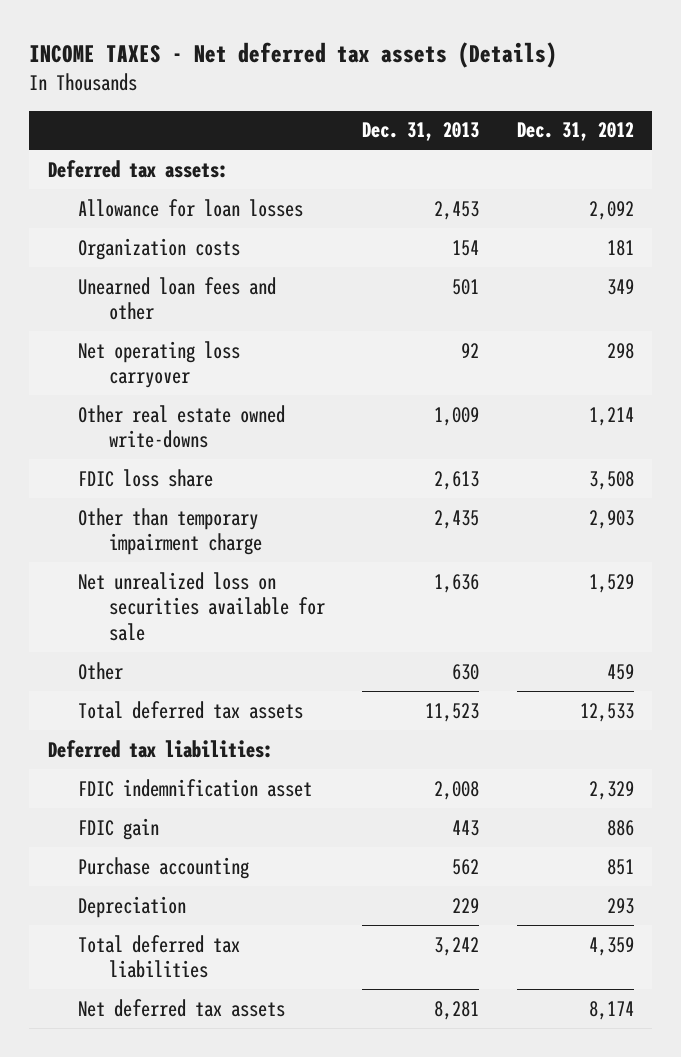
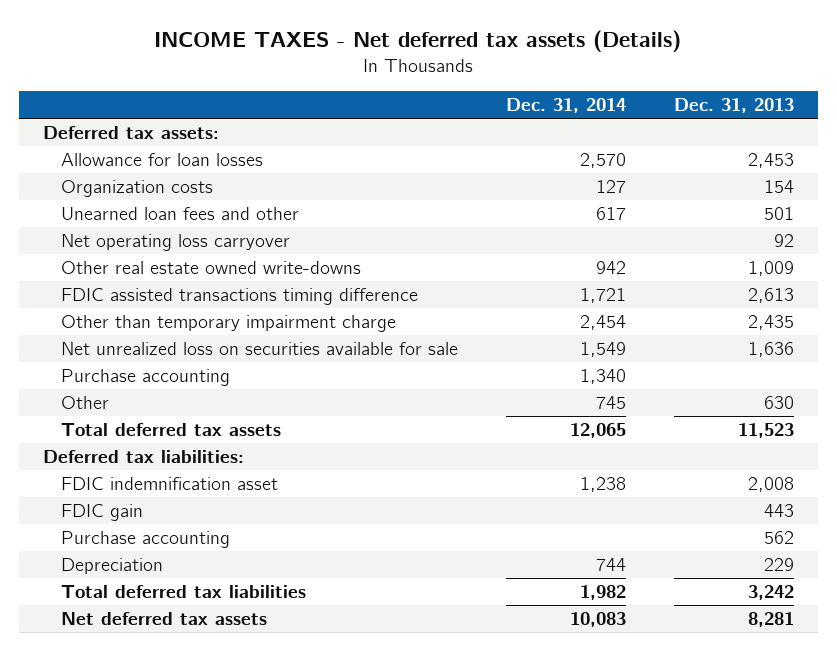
[516,122,634,142] Dec. 31, 2012 -> none
none -> [505,98,626,114] Dec. 31, 2014
[78,468,214,487] FDIC loss share -> [60,288,418,306] FDIC assisted transactions timing difference
none -> [60,369,230,387] Purchase accounting

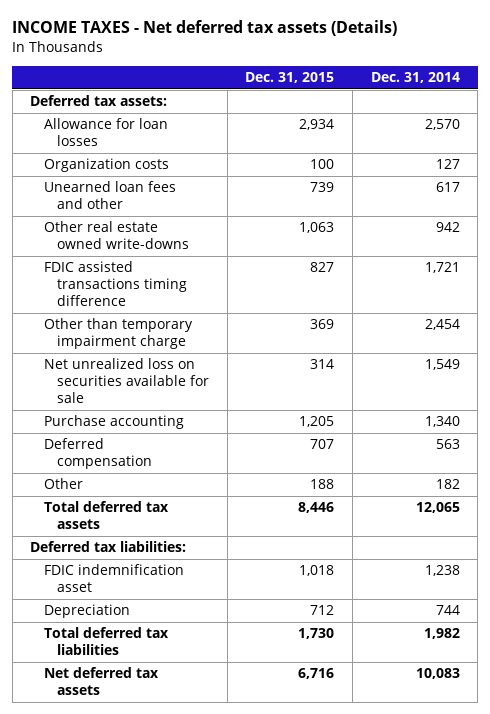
[674,98,795,114] Dec. 31, 2013 -> none
none -> [245,72,335,84] Dec. 31, 2015
[60,234,290,252] Net operating loss carryover -> none
none -> [43,438,152,470] Deferred compensation
[595,396,626,410] 745 -> [435,479,460,490] 182
[60,504,143,522] FDIC gain -> none
[60,531,230,549] Purchase accounting -> none

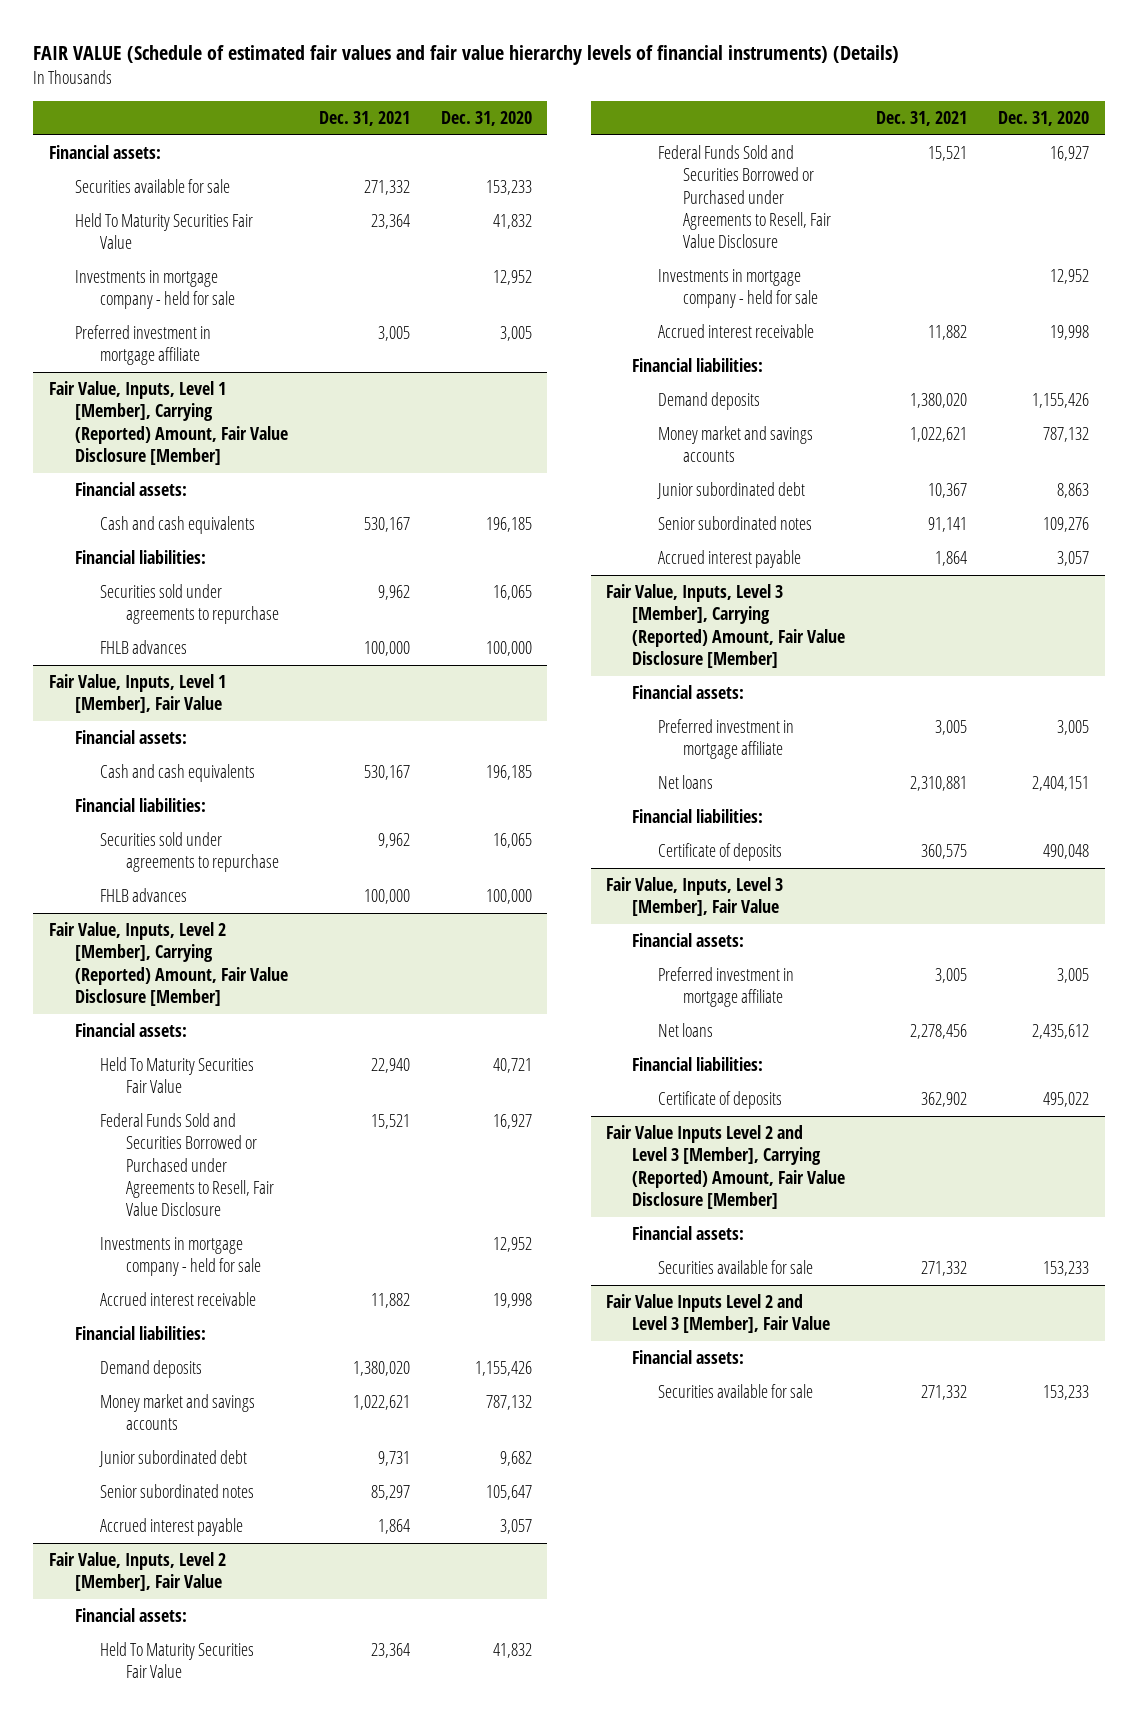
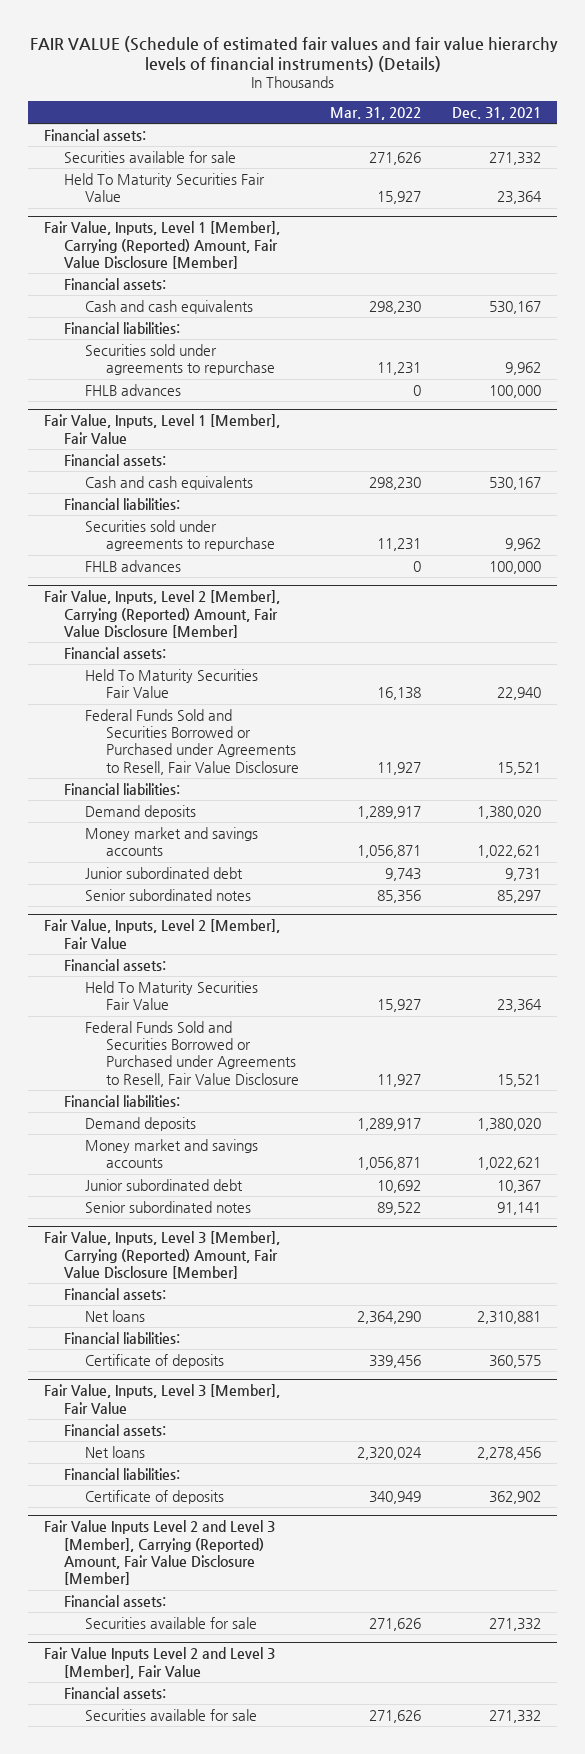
[440,111,532,127] Dec. 31, 2020 -> none
none -> [330,106,422,120] Mar. 31, 2022
[74,269,236,310] Investments in mortgage company - held for sale -> none
[74,324,211,366] Preferred investment in mortgage affiliate -> none
[100,1236,261,1277] Investments in mortgage company - held for sale -> none
[100,1291,257,1306] Accrued interest receivable -> none
[100,1517,244,1536] Accrued interest payable -> none
[657,268,819,309] Investments in mortgage company - held for sale -> none
[657,323,814,338] Accrued interest receivable -> none
[657,549,801,568] Accrued interest payable -> none
[657,718,794,760] Preferred investment in mortgage affiliate -> none
[657,966,794,1008] Preferred investment in mortgage affiliate -> none

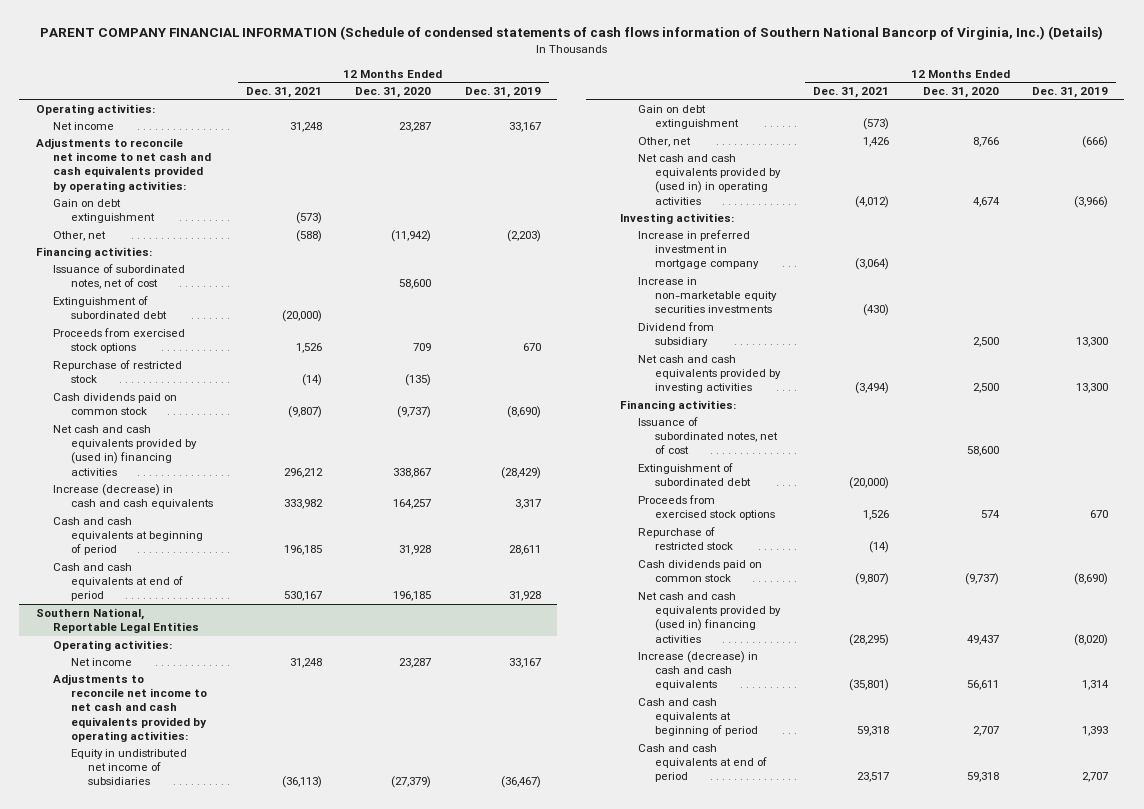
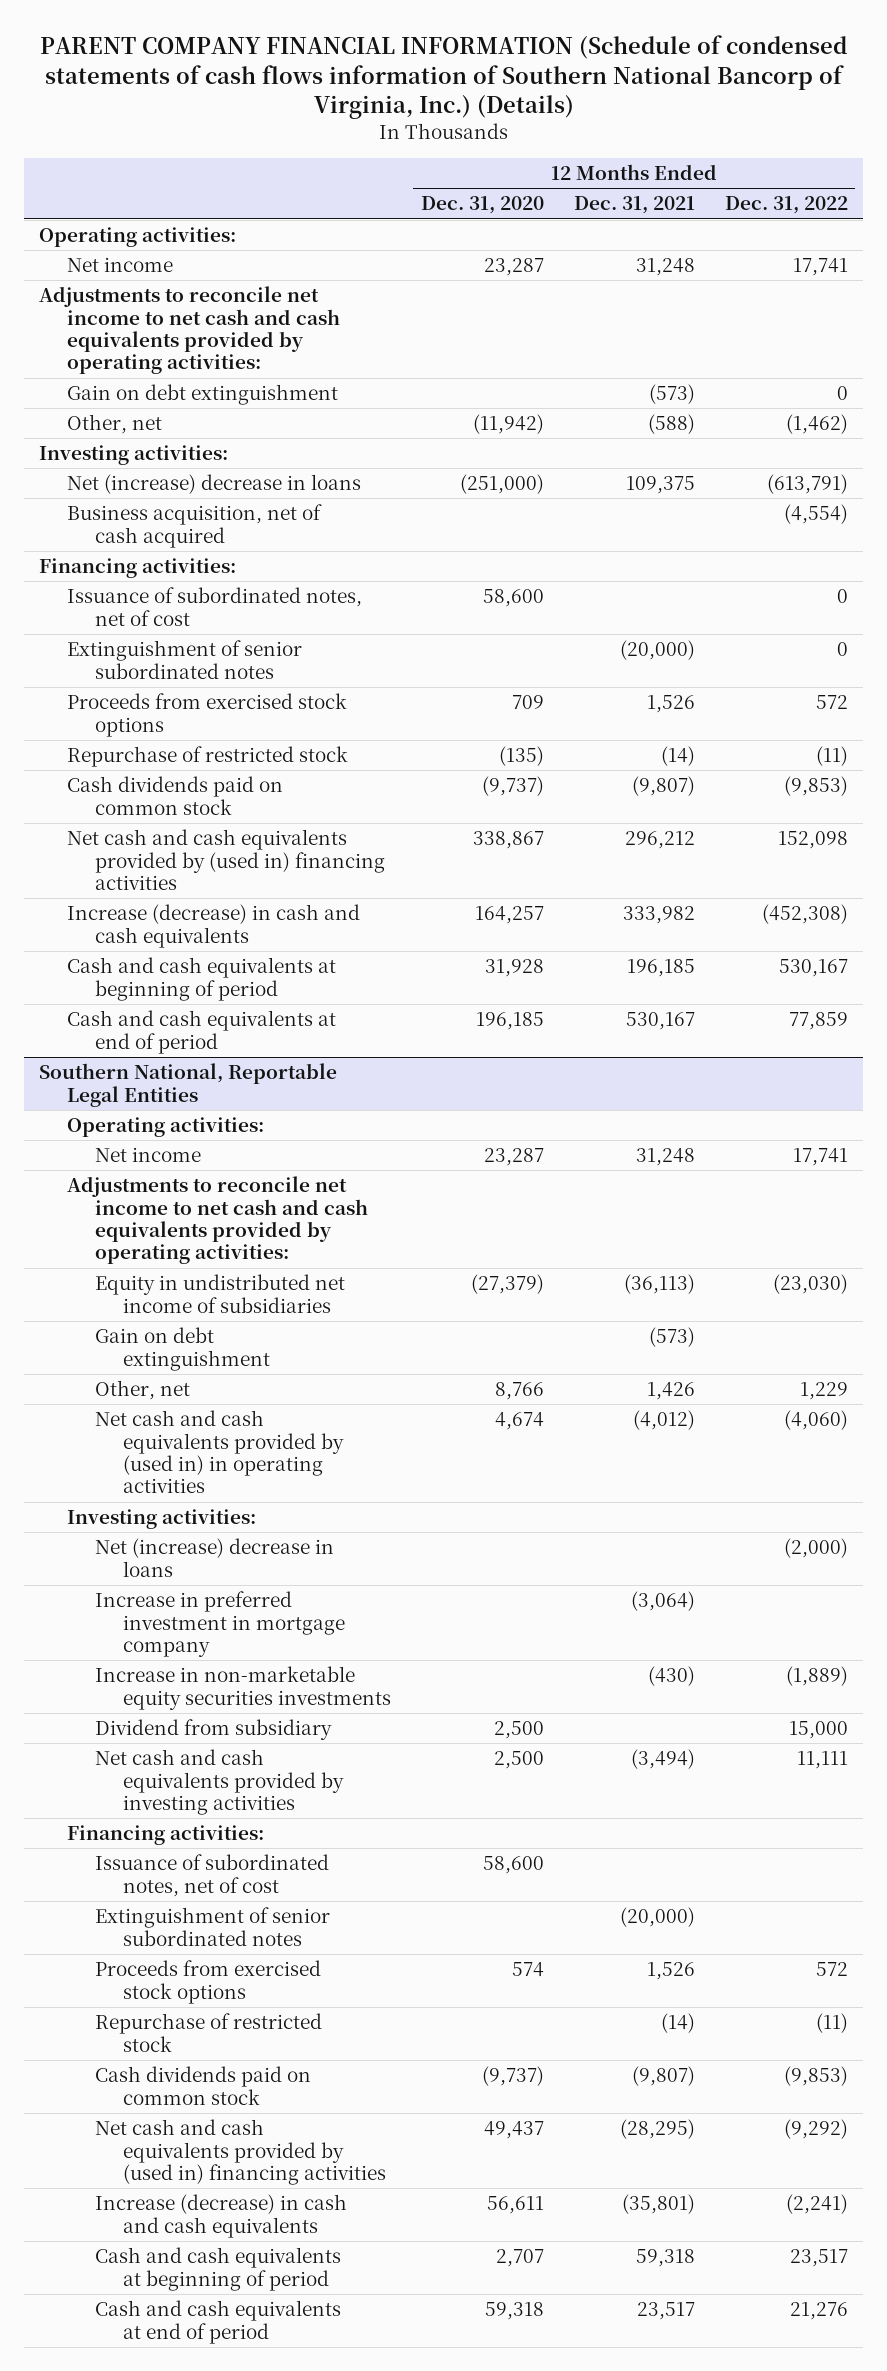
[464,86,541,98] Dec. 31, 2019 -> none
none -> [724,196,848,215] Dec. 31, 2022
none -> [39,445,229,466] Investing activities:
none -> [67,474,362,495] Net (increase) decrease in loans
none -> [67,504,323,548] Business acquisition, net of cash acquired
[53,295,167,320] Extinguishment of subordinated debt -> [67,640,303,679] Extinguishment of senior subordinated notes
none -> [94,1538,334,1577] Net (increase) decrease in loans
[637,462,752,487] Extinguishment of subordinated debt -> [94,1907,330,1946] Extinguishment of senior subordinated notes

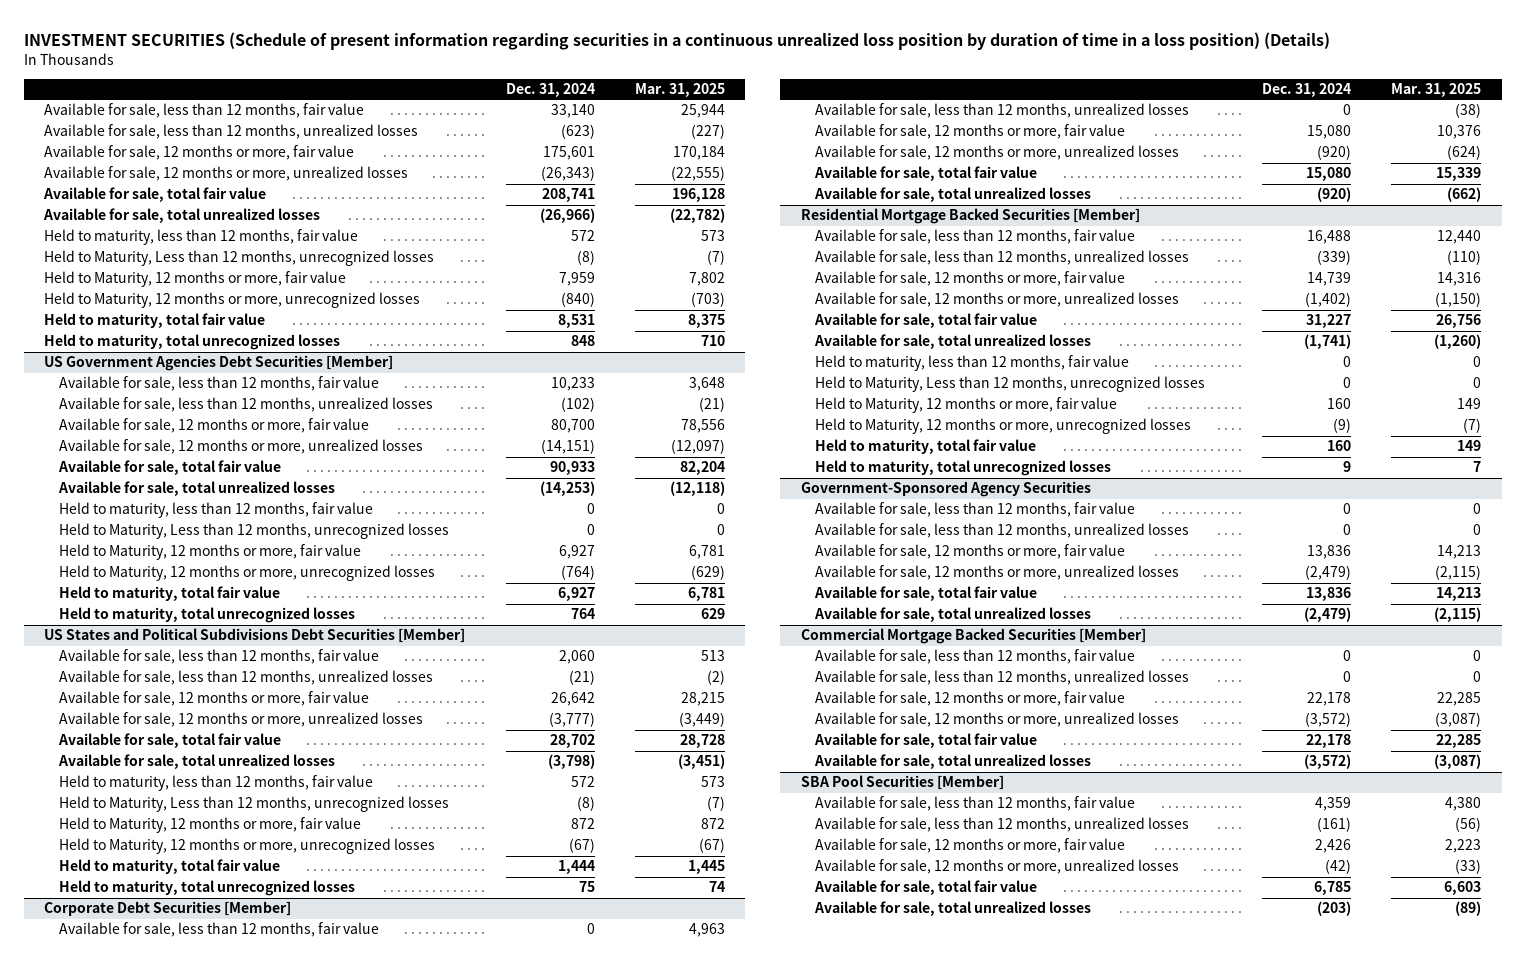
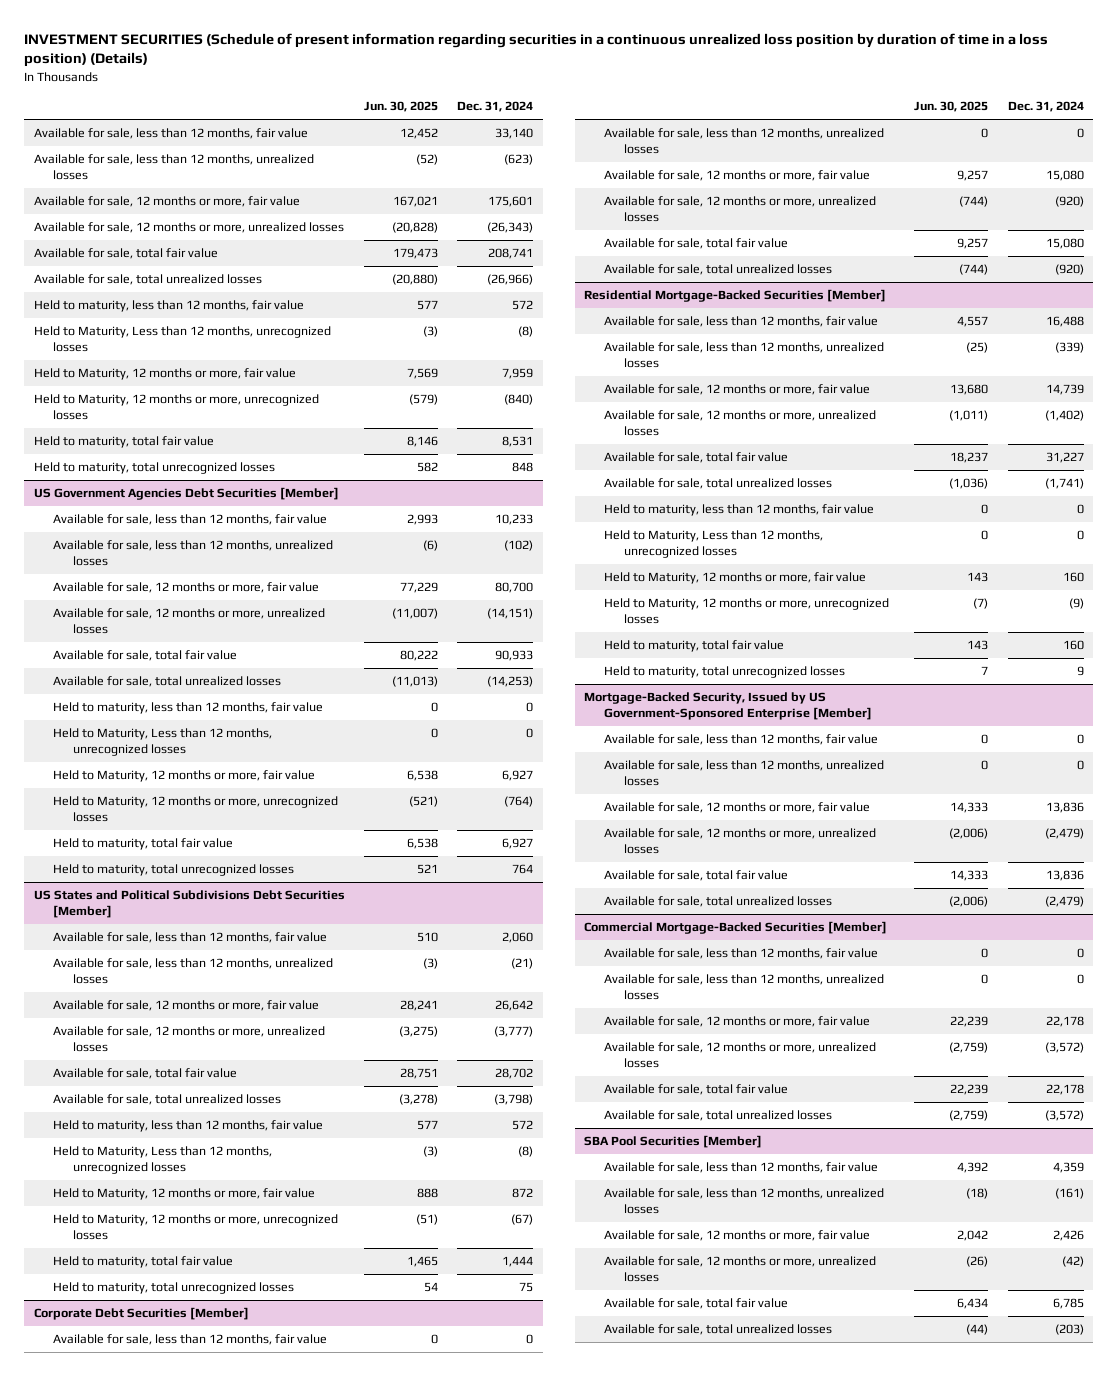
[635,83,726,98] Mar. 31, 2025 -> none
none -> [363,101,438,113] Jun. 30, 2025
[800,208,1140,225] Residential Mortgage Backed Securities [Member] -> [584,289,887,303] Residential Mortgage-Backed Securities [Member]
[800,481,1091,498] Government-Sponsored Agency Securities -> [584,692,872,721] Mortgage-Backed Security, Issued by US Government-Sponsored Enterprise [Member]
[800,628,1146,645] Commercial Mortgage Backed Securities [Member] -> [584,921,888,935] Commercial Mortgage-Backed Securities [Member]

